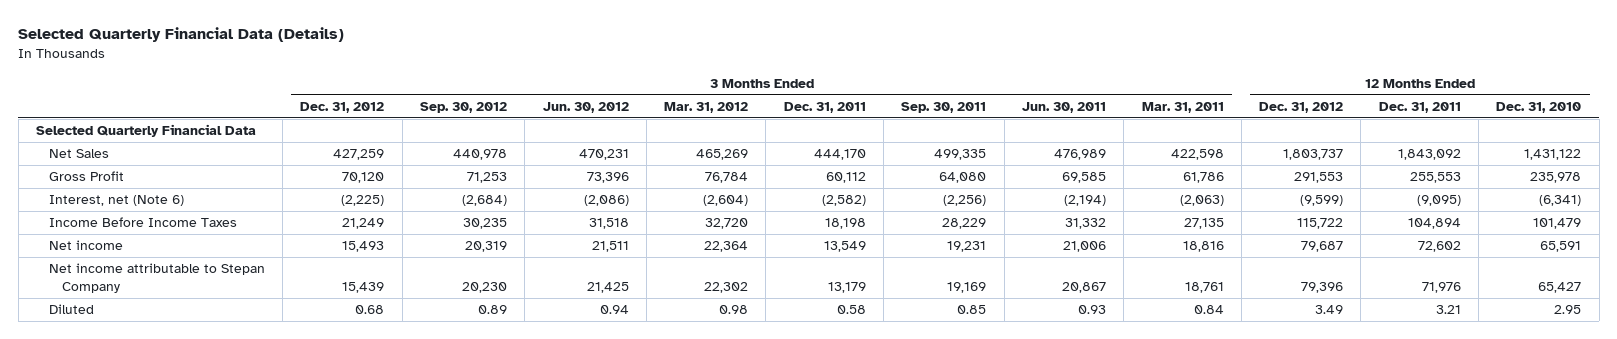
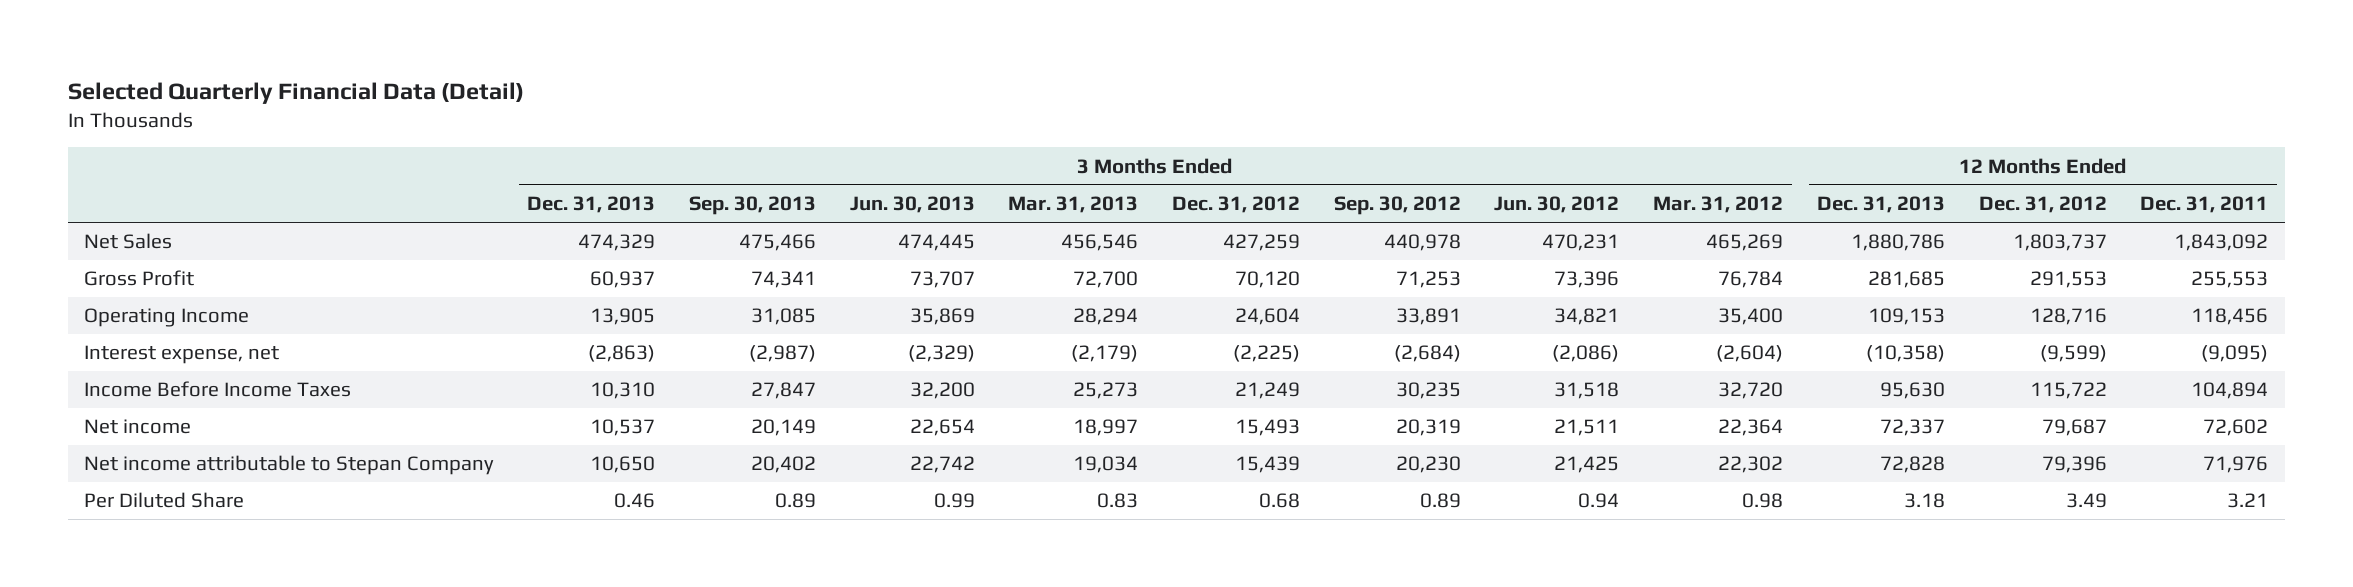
[18,27,345,43] Selected Quarterly Financial Data (Details) -> [67,82,524,105] Selected Quarterly Financial Data (Detail)
[783,101,866,113] Dec. 31, 2011 -> none
[901,101,987,113] Sep. 30, 2011 -> none
[1021,101,1106,113] Jun. 30, 2011 -> none
[1141,101,1224,113] Mar. 31, 2011 -> none
[1496,101,1582,113] Dec. 31, 2010 -> none
none -> [527,196,656,214] Dec. 31, 2013
none -> [688,196,816,216] Sep. 30, 2013
none -> [849,196,975,214] Jun. 30, 2013
none -> [1008,196,1139,214] Mar. 31, 2013
none -> [1816,196,1945,214] Dec. 31, 2013
[36,124,257,138] Selected Quarterly Financial Data -> none
none -> [84,308,250,328] Operating Income
[48,195,184,207] Interest, net (Note 6) -> [84,345,280,365] Interest expense, net
[48,304,94,315] Diluted -> [84,492,245,509] Per Diluted Share

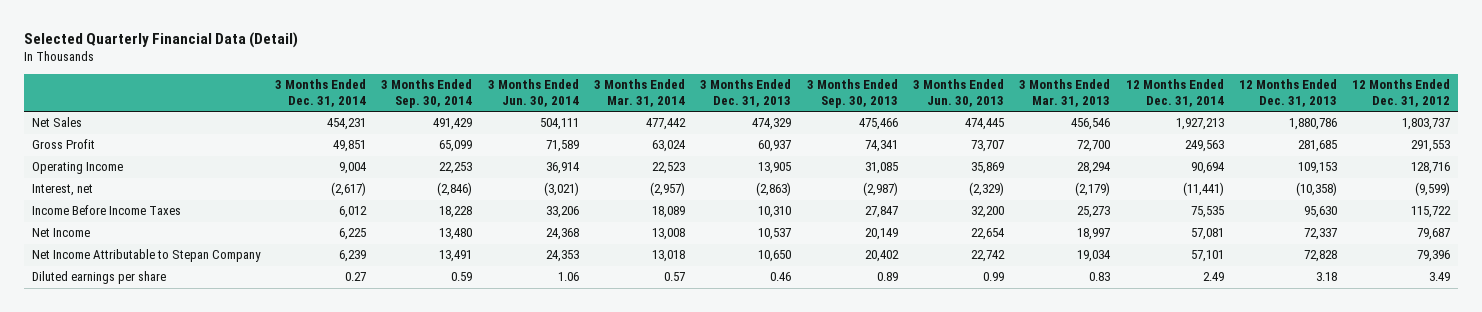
[1172,196,1301,214] Dec. 31, 2012 -> none
[1333,196,1461,216] Sep. 30, 2012 -> none
[1494,196,1620,214] Jun. 30, 2012 -> none
[1653,196,1784,214] Mar. 31, 2012 -> none
[2140,196,2269,214] Dec. 31, 2011 -> none
none -> [274,79,366,107] 3 Months Ended Dec. 31, 2014
none -> [381,79,473,108] 3 Months Ended Sep. 30, 2014
none -> [487,79,579,107] 3 Months Ended Jun. 30, 2014
none -> [593,79,685,107] 3 Months Ended Mar. 31, 2014
none -> [1125,79,1224,107] 12 Months Ended Dec. 31, 2014
[84,345,280,365] Interest expense, net -> [31,184,93,197] Interest, net
[84,419,192,435] Net income -> [31,228,90,238] Net Income
[84,455,495,476] Net income attributable to Stepan Company -> [31,249,261,263] Net Income Attributable to Stepan Company
[84,492,245,509] Per Diluted Share -> [31,271,166,285] Diluted earnings per share

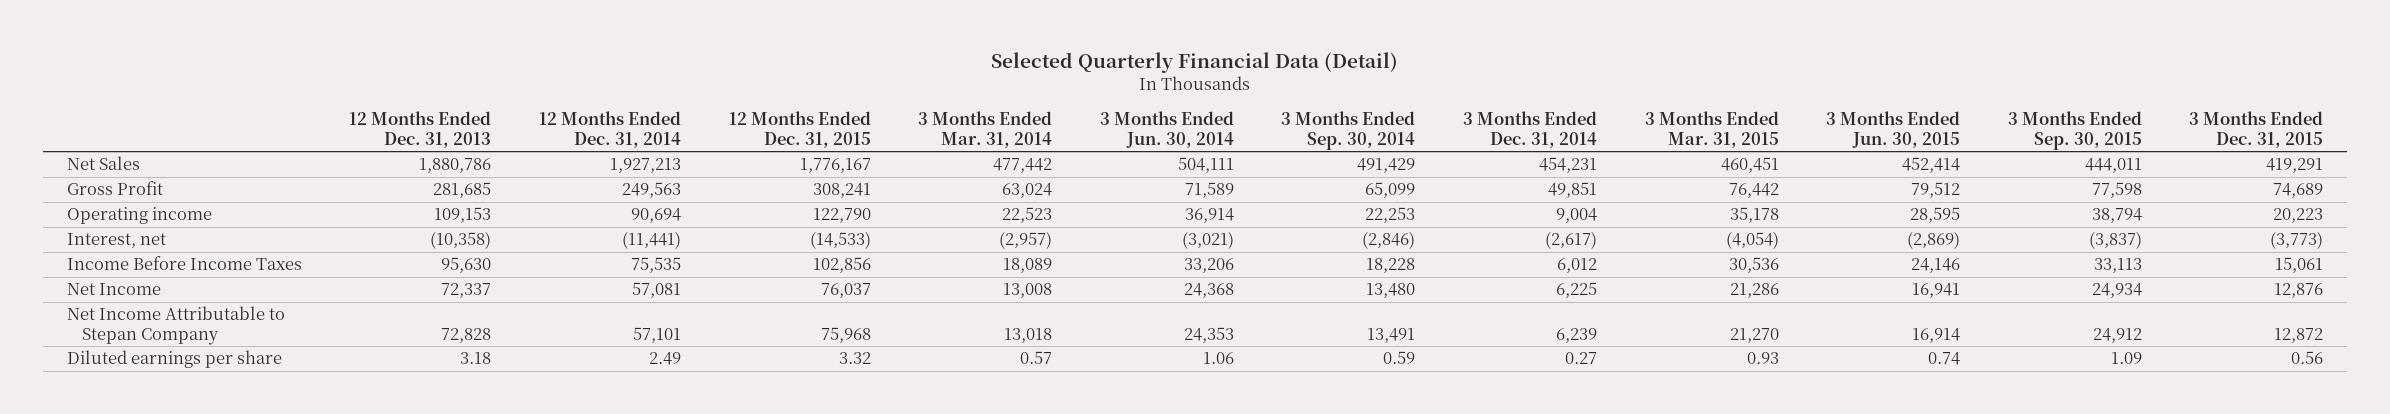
[700,79,792,107] 3 Months Ended Dec. 31, 2013 -> none
[806,79,898,108] 3 Months Ended Sep. 30, 2013 -> none
[912,79,1004,107] 3 Months Ended Jun. 30, 2013 -> none
[1019,79,1111,107] 3 Months Ended Mar. 31, 2013 -> none
[1352,79,1451,107] 12 Months Ended Dec. 31, 2012 -> none
none -> [728,111,871,148] 12 Months Ended Dec. 31, 2015
none -> [1644,111,1779,148] 3 Months Ended Mar. 31, 2015
none -> [1826,111,1961,148] 3 Months Ended Jun. 30, 2015
none -> [2007,111,2142,150] 3 Months Ended Sep. 30, 2015
none -> [2189,111,2324,148] 3 Months Ended Dec. 31, 2015
[31,162,123,175] Operating Income -> [66,207,212,225] Operating income

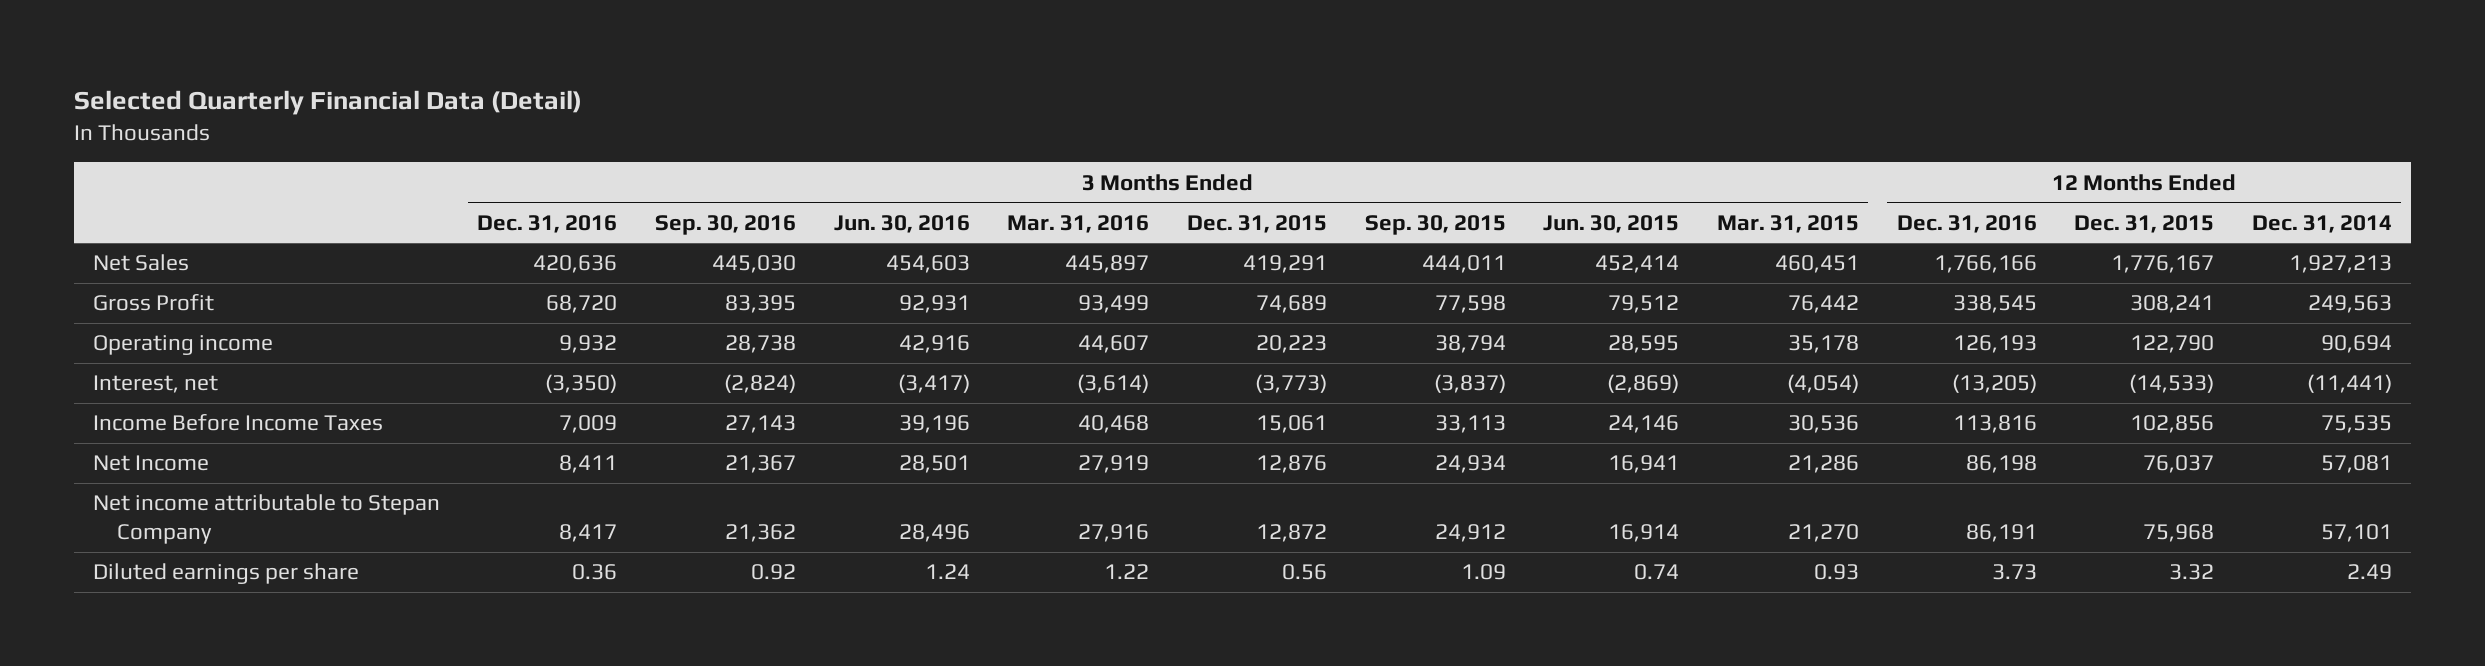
[349,111,492,148] 12 Months Ended Dec. 31, 2013 -> none
[918,111,1053,148] 3 Months Ended Mar. 31, 2014 -> none
[1099,111,1234,148] 3 Months Ended Jun. 30, 2014 -> none
[1281,111,1416,150] 3 Months Ended Sep. 30, 2014 -> none
[1462,111,1597,148] 3 Months Ended Dec. 31, 2014 -> none
none -> [477,214,618,233] Dec. 31, 2016
none -> [654,214,796,235] Sep. 30, 2016
none -> [833,214,970,233] Jun. 30, 2016
none -> [1007,214,1150,233] Mar. 31, 2016
none -> [1896,214,2037,233] Dec. 31, 2016
[66,306,285,345] Net Income Attributable to Stepan Company -> [92,494,440,545] Net income attributable to Stepan Company

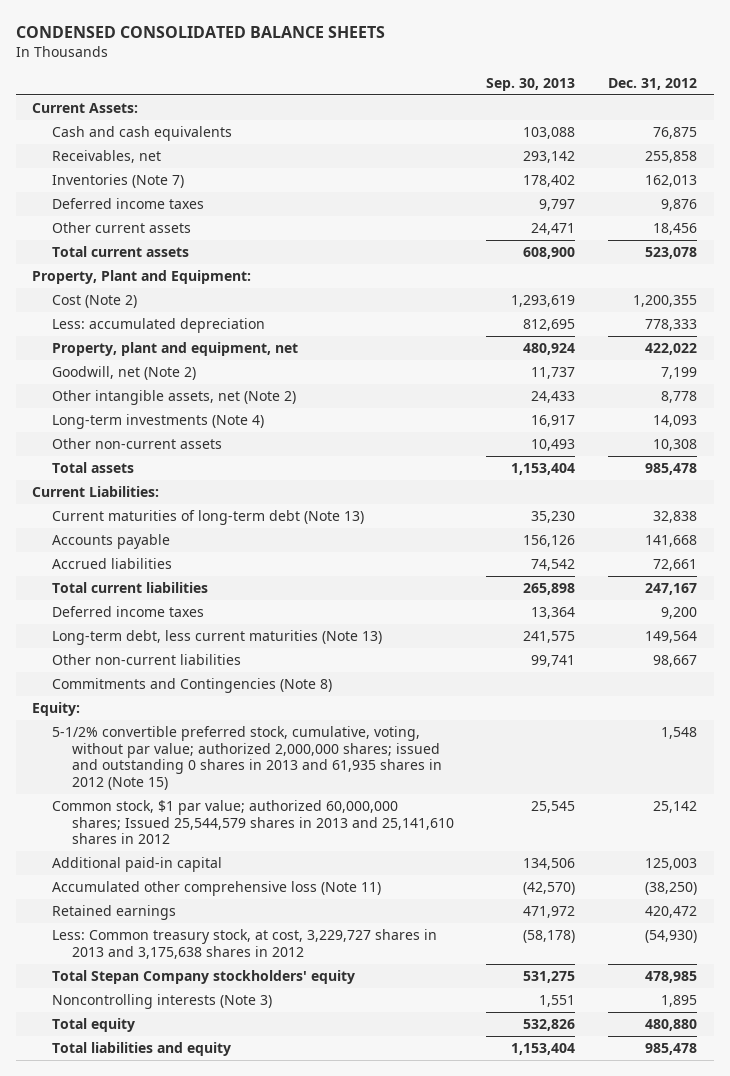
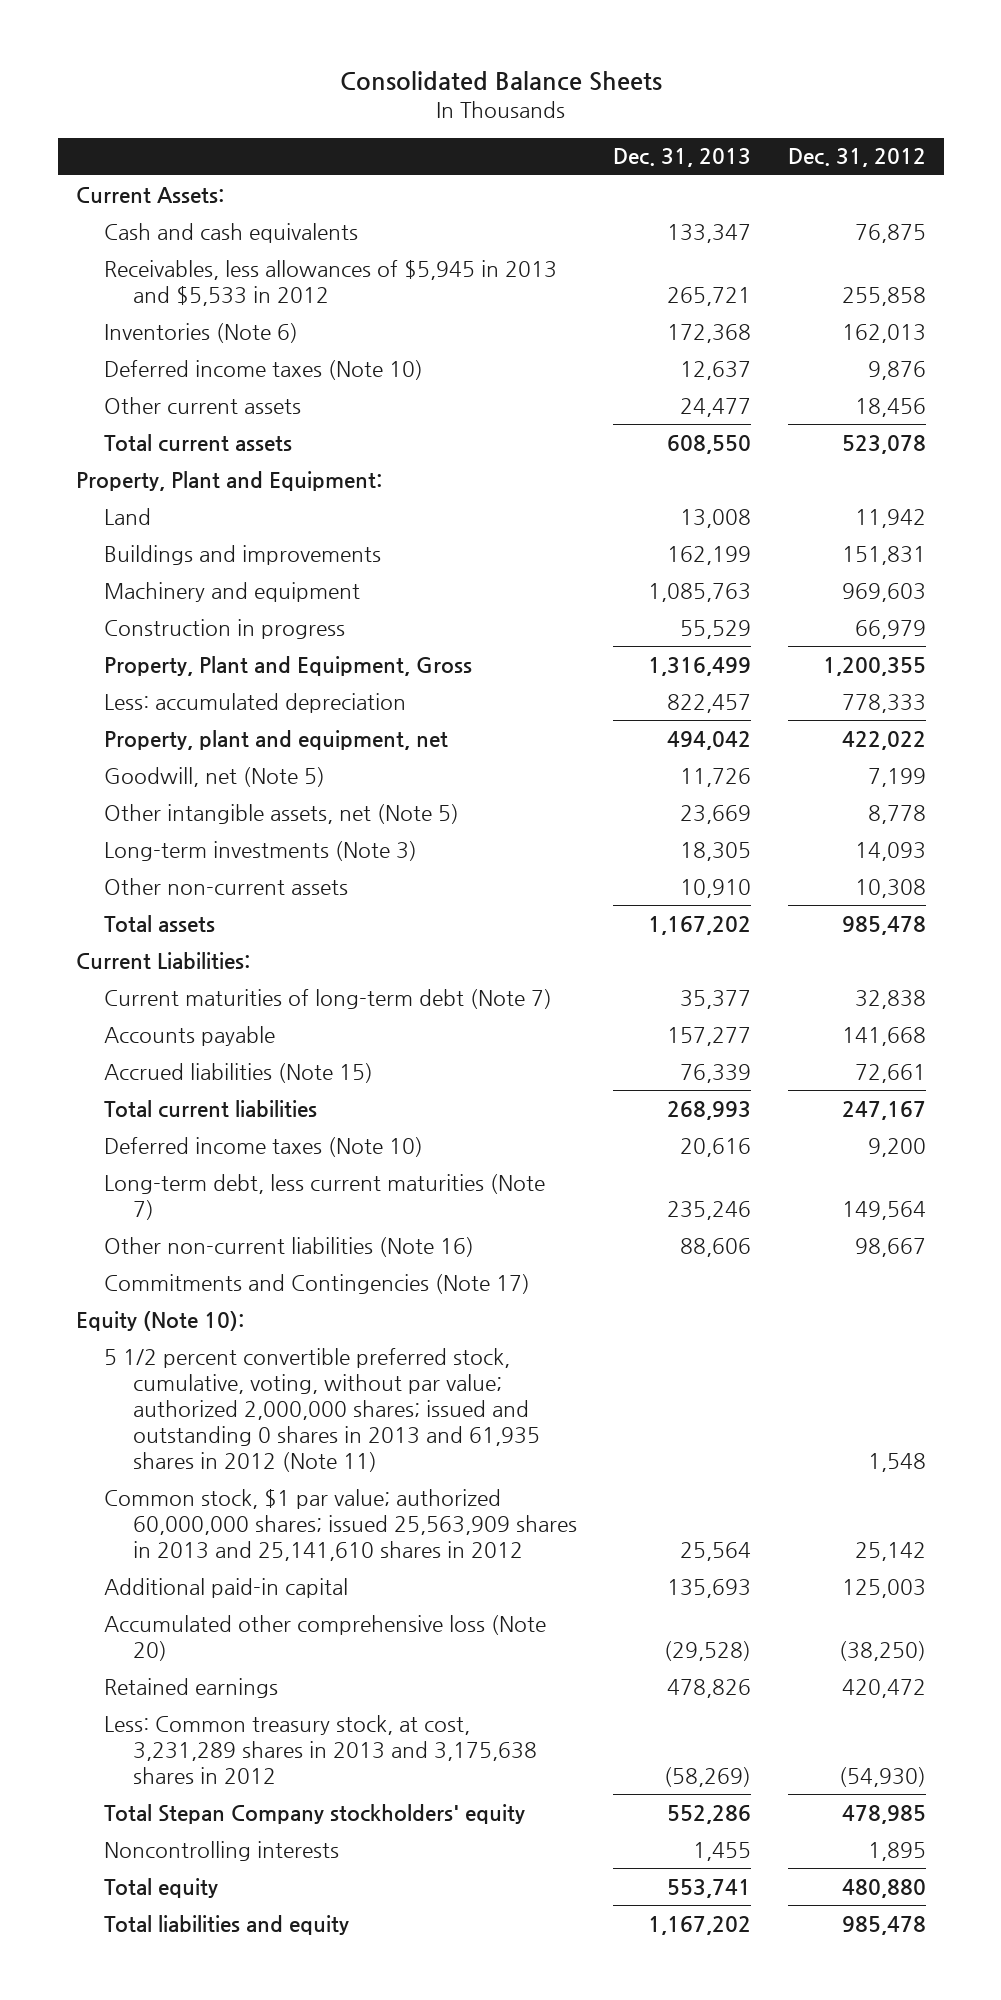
[15,25,385,38] CONDENSED CONSOLIDATED BALANCE SHEETS -> [339,71,662,92] Consolidated Balance Sheets
[486,77,576,91] Sep. 30, 2013 -> none
none -> [613,148,752,168] Dec. 31, 2013
[51,150,161,164] Receivables, net -> [104,259,558,306] Receivables, less allowances of $5,945 in 2013 and $5,533 in 2012
[51,174,184,189] Inventories (Note 7) -> [104,322,299,343] Inventories (Note 6)
[51,198,204,210] Deferred income taxes -> [104,359,424,380] Deferred income taxes (Note 10)
none -> [104,507,152,525] Land
none -> [104,544,382,565] Buildings and improvements
none -> [104,581,361,602] Machinery and equipment
none -> [104,618,346,639] Construction in progress
[51,295,137,309] Cost (Note 2) -> [104,655,473,676] Property, Plant and Equipment, Gross
[51,366,196,381] Goodwill, net (Note 2) -> [104,766,326,787] Goodwill, net (Note 5)
[51,390,296,406] Other intangible assets, net (Note 2) -> [104,803,460,824] Other intangible assets, net (Note 5)
[51,414,264,430] Long-term investments (Note 4) -> [104,840,418,861] Long-term investments (Note 3)
[51,510,364,526] Current maturities of long-term debt (Note 13) -> [104,988,553,1009] Current maturities of long-term debt (Note 7)
[51,558,172,570] Accrued liabilities -> [104,1062,374,1083] Accrued liabilities (Note 15)
[51,606,204,618] Deferred income taxes -> [104,1136,424,1157] Deferred income taxes (Note 10)
[51,630,382,646] Long-term debt, less current maturities (Note 13) -> [104,1173,546,1220] Long-term debt, less current maturities (Note 7)
[51,654,241,666] Other non-current liabilities -> [104,1236,475,1257] Other non-current liabilities (Note 16)
[51,678,332,694] Commitments and Contingencies (Note 8) -> [104,1273,531,1294] Commitments and Contingencies (Note 17)
[32,702,81,717] Equity: -> [75,1310,244,1331] Equity (Note 10):
[51,726,442,791] 5-1/2% convertible preferred stock, cumulative, voting, without par value; authorized 2,000,000 shares; issued and outstanding 0 shares in 2013 and 61,935 shares in 2012 (Note 15) -> [104,1347,540,1472] 5 1/2 percent convertible preferred stock, cumulative, voting, without par value; authorized 2,000,000 shares; issued and outstanding 0 shares in 2013 and 61,935 shares in 2012 (Note 11)
[51,800,454,845] Common stock, $1 par value; authorized 60,000,000 shares; Issued 25,544,579 shares in 2013 and 25,141,610 shares in 2012 -> [104,1488,577,1561] Common stock, $1 par value; authorized 60,000,000 shares; issued 25,563,909 shares in 2013 and 25,141,610 shares in 2012
[51,881,381,897] Accumulated other comprehensive loss (Note 11) -> [104,1614,547,1661] Accumulated other comprehensive loss (Note 20)
[51,929,437,959] Less: Common treasury stock, at cost, 3,229,727 shares in 2013 and 3,175,638 shares in 2012 -> [104,1714,537,1784] Less: Common treasury stock, at cost, 3,231,289 shares in 2013 and 3,175,638 shares in 2012
[51,994,272,1010] Noncontrolling interests (Note 3) -> [104,1840,340,1861] Noncontrolling interests

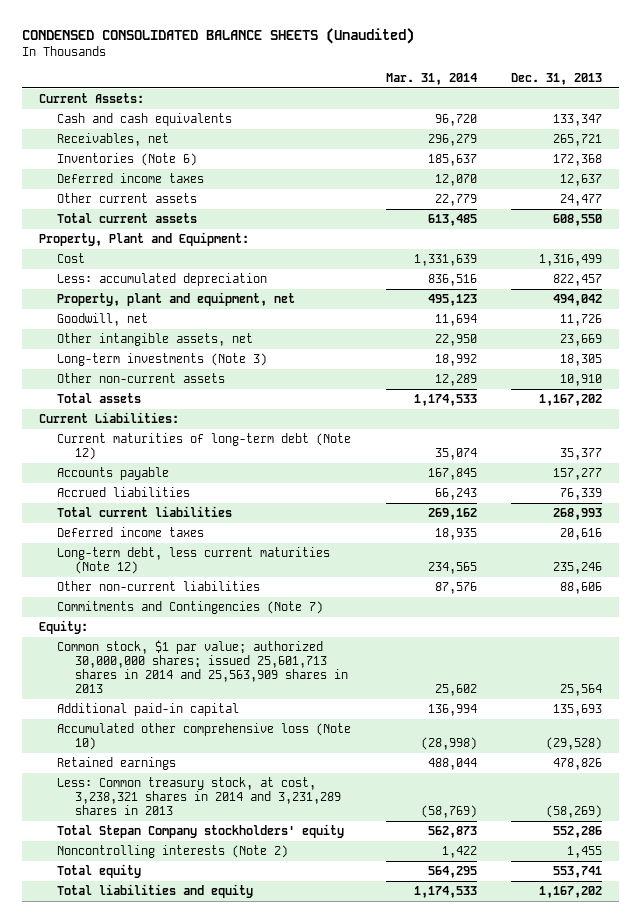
[339,71,662,92] Consolidated Balance Sheets -> [22,28,415,45] CONDENSED CONSOLIDATED BALANCE SHEETS (Unaudited)
[787,148,926,168] Dec. 31, 2012 -> none
none -> [385,72,477,85] Mar. 31, 2014
[104,259,558,306] Receivables, less allowances of $5,945 in 2013 and $5,533 in 2012 -> [57,133,170,147] Receivables, net
[104,359,424,380] Deferred income taxes (Note 10) -> [57,173,205,184] Deferred income taxes
[104,507,152,525] Land -> none
[104,544,382,565] Buildings and improvements -> none
[104,581,361,602] Machinery and equipment -> none
[104,618,346,639] Construction in progress -> none
[104,655,473,676] Property, Plant and Equipment, Gross -> [57,253,86,264] Cost
[104,766,326,787] Goodwill, net (Note 5) -> [57,313,149,327] Goodwill, net
[104,803,460,824] Other intangible assets, net (Note 5) -> [57,333,254,347] Other intangible assets, net
[104,988,553,1009] Current maturities of long-term debt (Note 7) -> [57,433,352,461] Current maturities of long-term debt (Note 12)
[104,1062,374,1083] Accrued liabilities (Note 15) -> [57,487,191,498] Accrued liabilities
[104,1347,540,1472] 5 1/2 percent convertible preferred stock, cumulative, voting, without par value; authorized 2,000,000 shares; issued and outstanding 0 shares in 2013 and 61,935 shares in 2012 (Note 11) -> none
[104,1136,424,1157] Deferred income taxes (Note 10) -> [57,527,205,538] Deferred income taxes
[104,1173,546,1220] Long-term debt, less current maturities (Note 7) -> [57,547,331,575] Long-term debt, less current maturities (Note 12)
[104,1236,475,1257] Other non-current liabilities (Note 16) -> [57,581,261,592] Other non-current liabilities
[104,1273,531,1294] Commitments and Contingencies (Note 17) -> [57,601,324,615] Commitments and Contingencies (Note 7)
[75,1310,244,1331] Equity (Note 10): -> [39,620,89,635] Equity:
[104,1488,577,1561] Common stock, $1 par value; authorized 60,000,000 shares; issued 25,563,909 shares in 2013 and 25,141,610 shares in 2012 -> [57,640,349,694] Common stock, $1 par value; authorized 30,000,000 shares; issued 25,601,713 shares in 2014 and 25,563,909 shares in 2013
[104,1614,547,1661] Accumulated other comprehensive loss (Note 20) -> [57,723,352,751] Accumulated other comprehensive loss (Note 10)
[104,1714,537,1784] Less: Common treasury stock, at cost, 3,231,289 shares in 2013 and 3,175,638 shares in 2012 -> [57,777,342,816] Less: Common treasury stock, at cost, 3,238,321 shares in 2014 and 3,231,289 shares in 2013
[104,1840,340,1861] Noncontrolling interests -> [57,845,289,859] Noncontrolling interests (Note 2)

